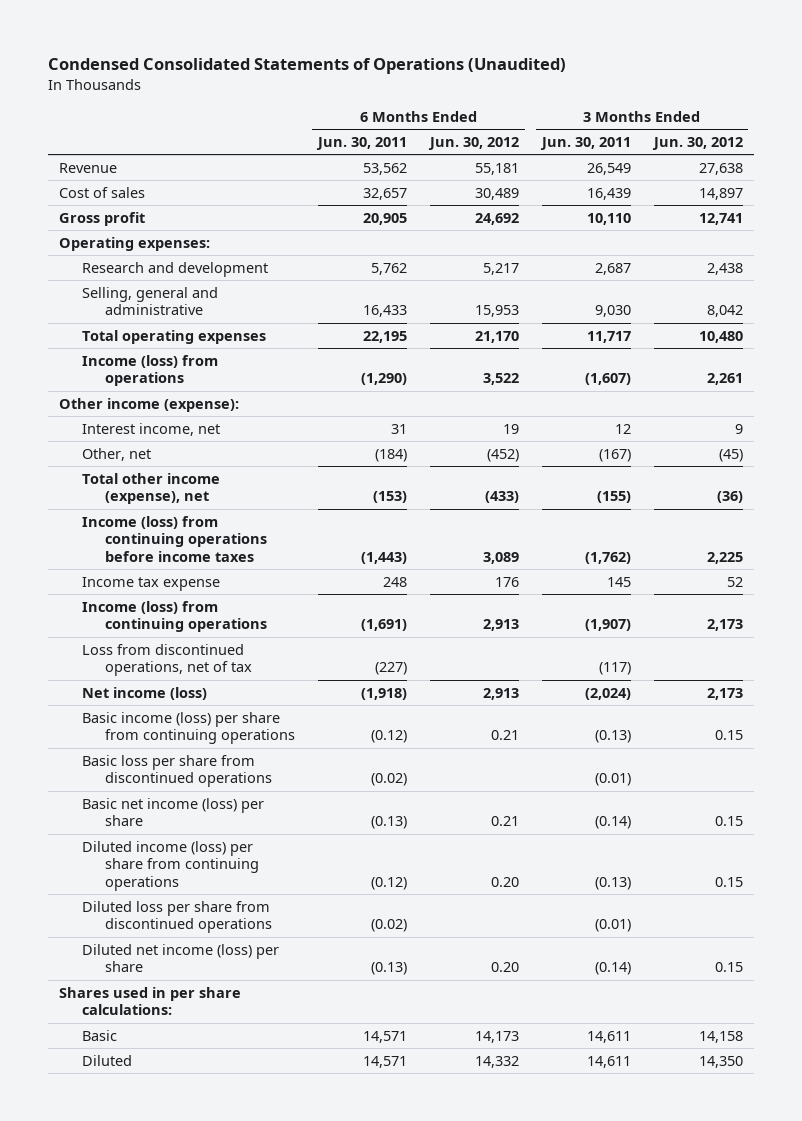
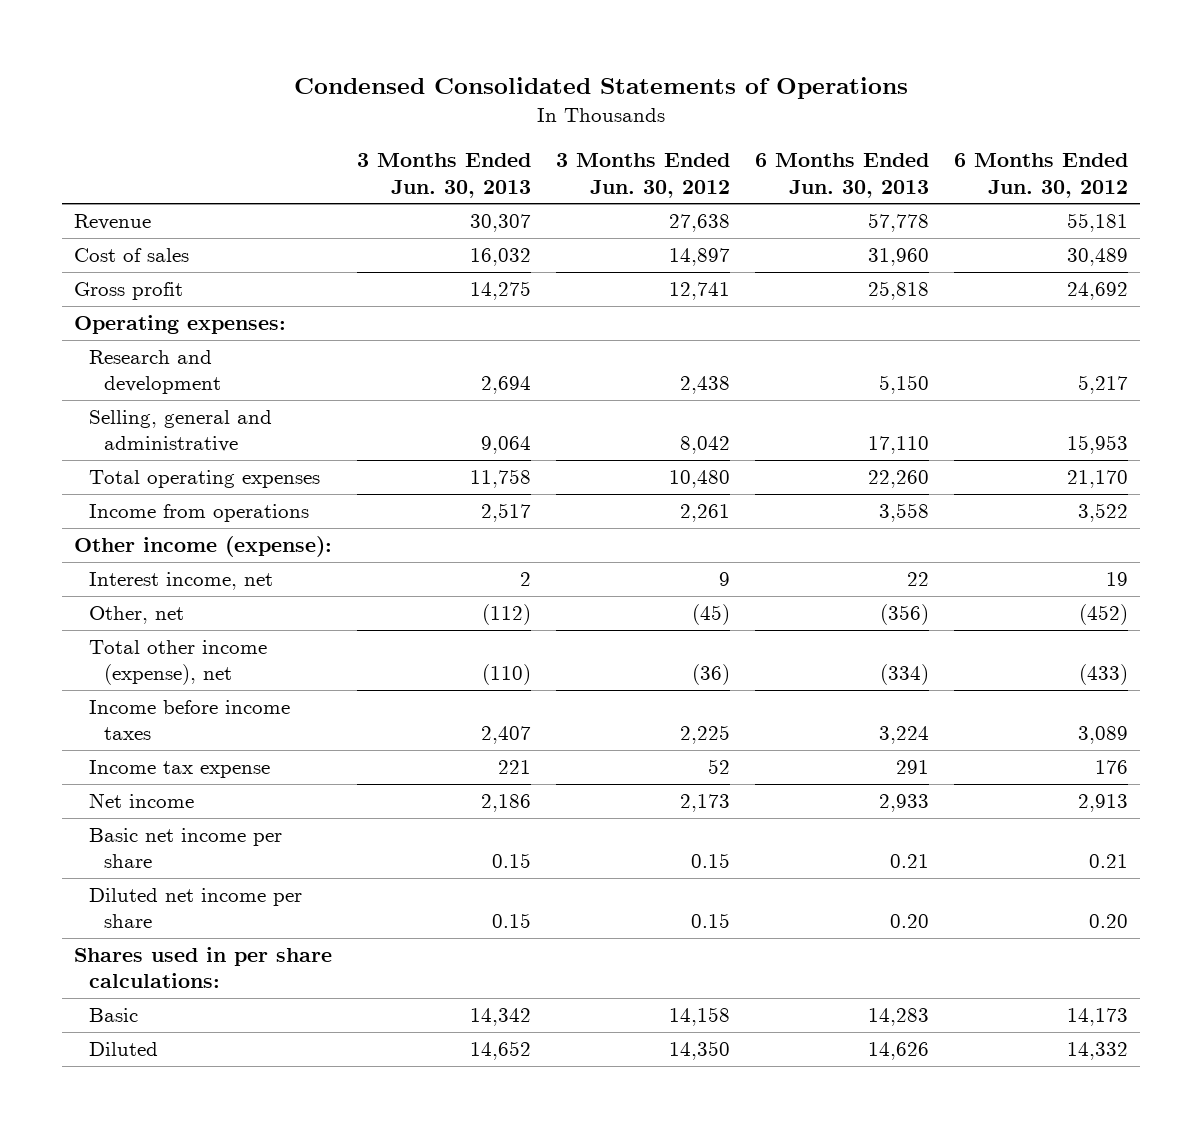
[48,58,567,75] Condensed Consolidated Statements of Operations (Unaudited) -> [294,77,909,100] Condensed Consolidated Statements of Operations
[316,137,408,151] Jun. 30, 2011 -> none
[539,137,631,151] Jun. 30, 2011 -> none
none -> [357,153,532,198] 3 Months Ended Jun. 30, 2013
none -> [754,153,929,198] 6 Months Ended Jun. 30, 2013
[82,354,219,387] Income (loss) from operations -> [89,503,310,522] Income from operations
[82,515,268,563] Income (loss) from continuing operations before income taxes -> [89,699,291,741] Income before income taxes
[82,600,268,633] Income (loss) from continuing operations -> none
[82,643,253,677] Loss from discontinued operations, net of tax -> none
[82,711,296,745] Basic income (loss) per share from continuing operations -> none
[82,754,273,788] Basic loss per share from discontinued operations -> none
[82,840,260,892] Diluted income (loss) per share from continuing operations -> none
[82,900,273,934] Diluted loss per share from discontinued operations -> none
[82,686,208,700] Net income (loss) -> [89,792,195,808] Net income
[82,797,265,827] Basic net income (loss) per share -> [89,827,283,869] Basic net income per share
[82,943,280,973] Diluted net income (loss) per share -> [89,887,303,929] Diluted net income per share

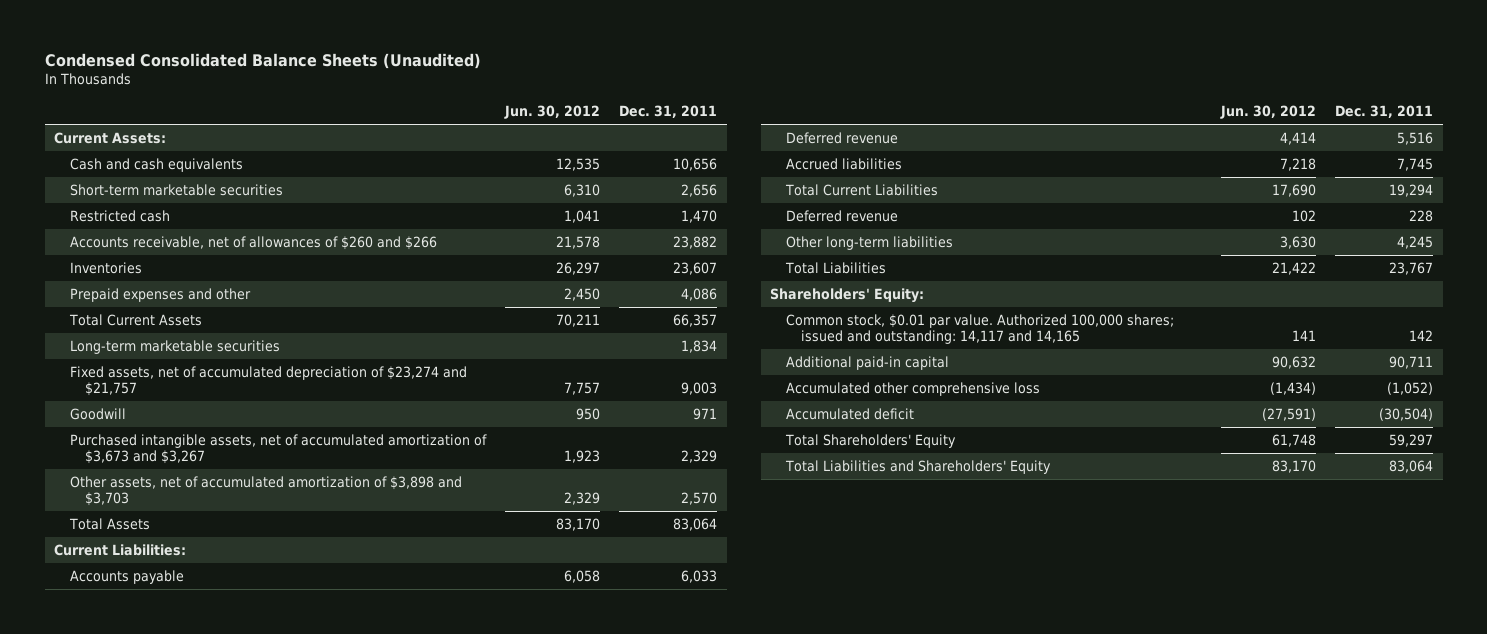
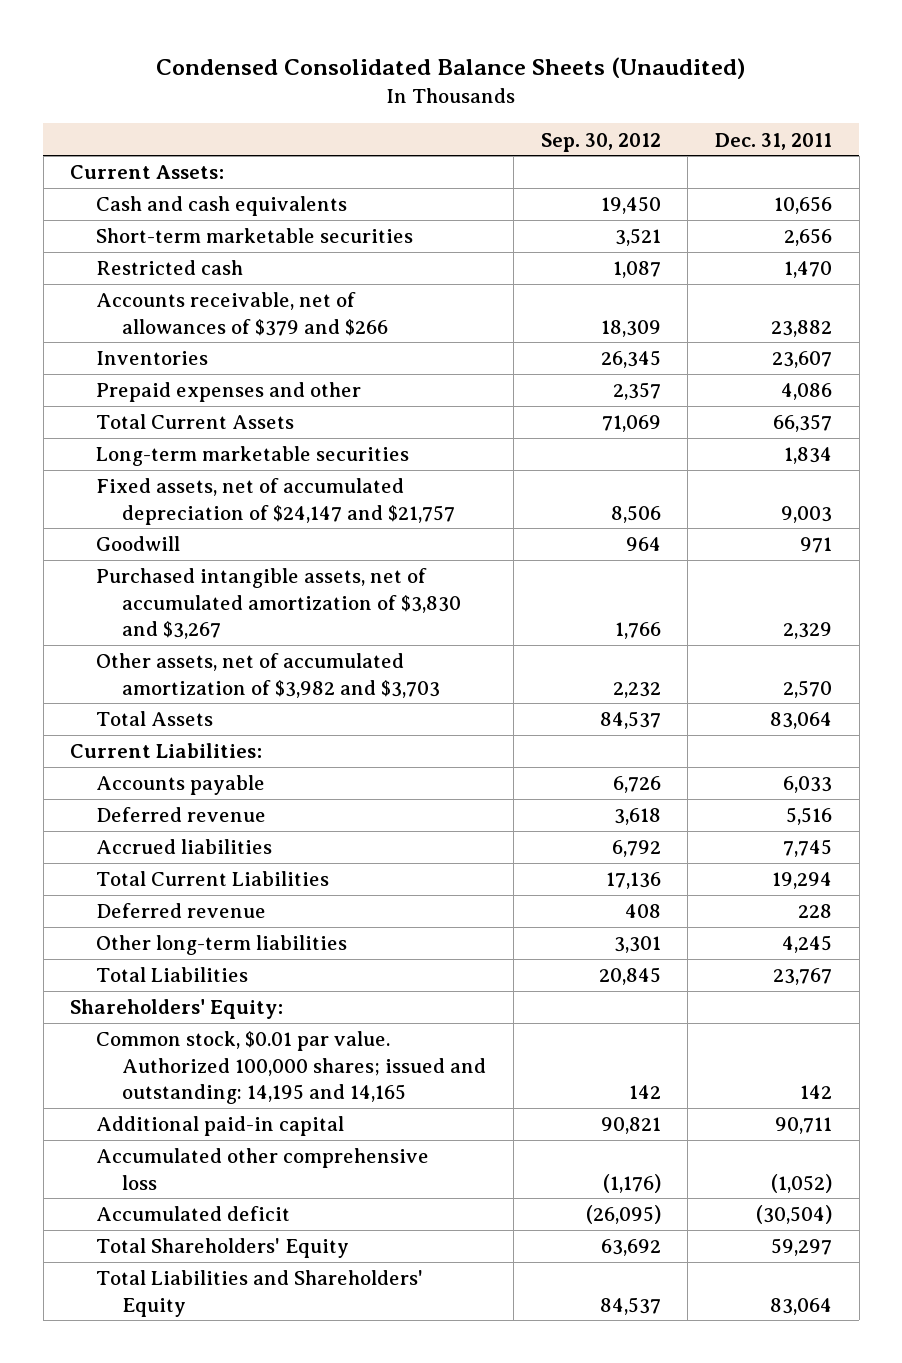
[503,105,600,120] Jun. 30, 2012 -> none
none -> [540,132,661,152] Sep. 30, 2012
[69,235,437,250] Accounts receivable, net of allowances of $260 and $266 -> [96,292,389,336] Accounts receivable, net of allowances of $379 and $266
[69,365,467,396] Fixed assets, net of accumulated depreciation of $23,274 and $21,757 -> [96,478,456,525] Fixed assets, net of accumulated depreciation of $24,147 and $21,757
[69,433,487,464] Purchased intangible assets, net of accumulated amortization of $3,673 and $3,267 -> [96,568,462,639] Purchased intangible assets, net of accumulated amortization of $3,830 and $3,267
[69,475,462,506] Other assets, net of accumulated amortization of $3,898 and $3,703 -> [96,653,441,698] Other assets, net of accumulated amortization of $3,982 and $3,703
[785,313,1174,344] Common stock, $0.01 par value. Authorized 100,000 shares; issued and outstanding: 14,117 and 14,165 -> [96,1031,487,1104] Common stock, $0.01 par value. Authorized 100,000 shares; issued and outstanding: 14,195 and 14,165

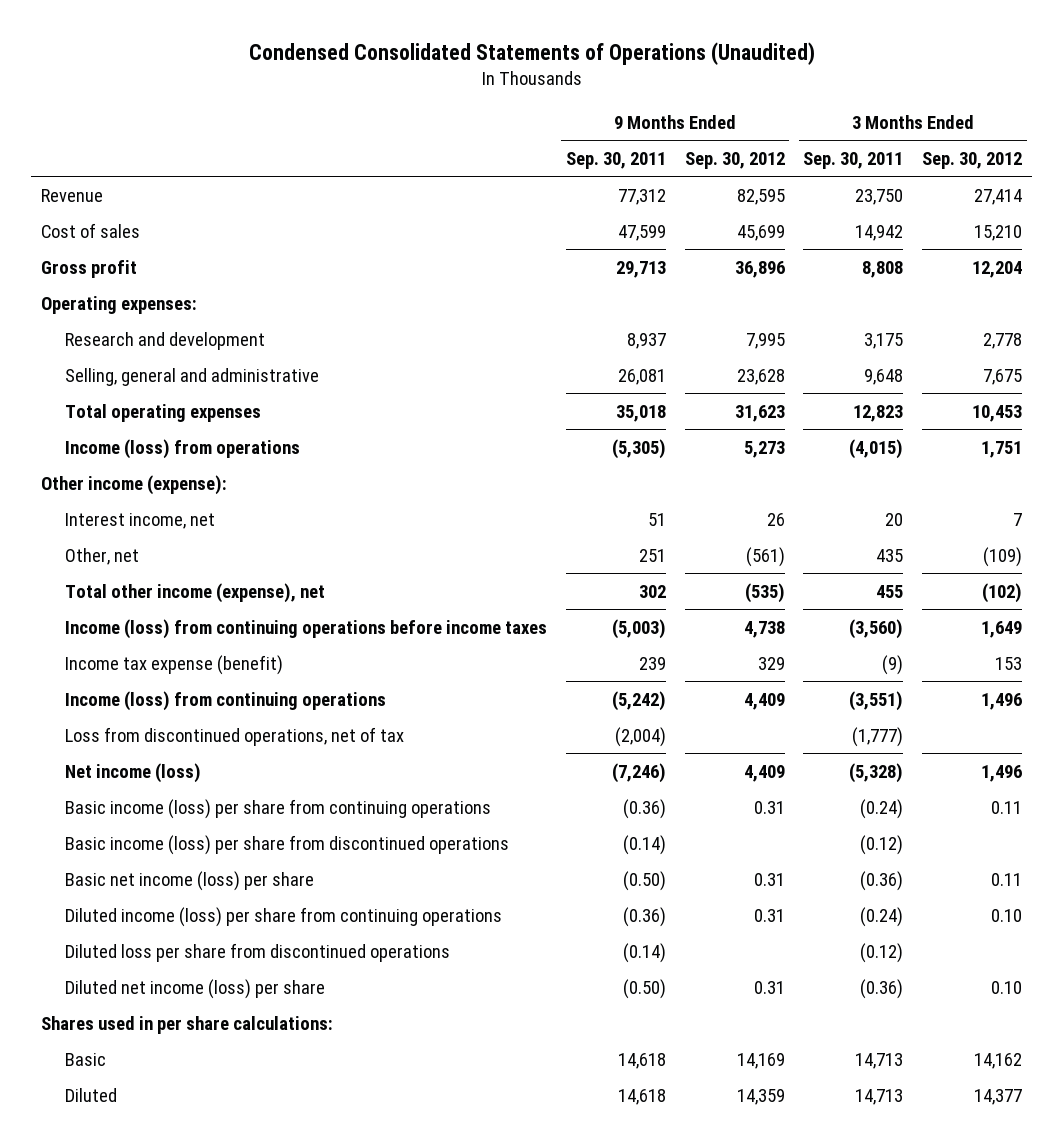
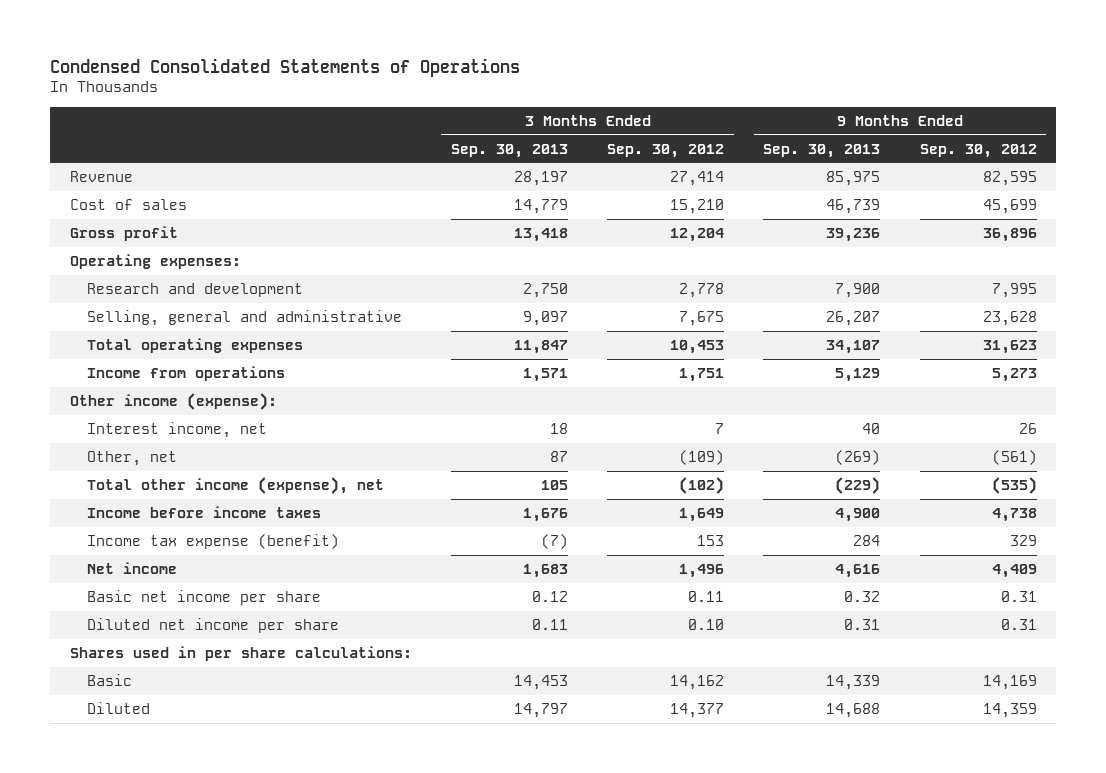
[248,42,815,66] Condensed Consolidated Statements of Operations (Unaudited) -> [50,57,521,77] Condensed Consolidated Statements of Operations
[565,151,666,169] Sep. 30, 2011 -> none
[803,151,904,169] Sep. 30, 2011 -> none
none -> [450,143,568,158] Sep. 30, 2013
none -> [763,143,881,158] Sep. 30, 2013
[64,438,300,459] Income (loss) from operations -> [86,365,285,381] Income from operations
[64,618,547,639] Income (loss) from continuing operations before income taxes -> [86,505,321,518] Income before income taxes
[64,690,386,711] Income (loss) from continuing operations -> none
[64,726,404,746] Loss from discontinued operations, net of tax -> none
[64,798,491,819] Basic income (loss) per share from continuing operations -> none
[64,834,509,855] Basic income (loss) per share from discontinued operations -> none
[64,906,502,927] Diluted income (loss) per share from continuing operations -> none
[64,942,450,962] Diluted loss per share from discontinued operations -> none
[64,762,201,783] Net income (loss) -> [86,561,177,574] Net income
[64,870,314,891] Basic net income (loss) per share -> [86,589,321,605] Basic net income per share
[64,978,325,999] Diluted net income (loss) per share -> [86,617,339,633] Diluted net income per share

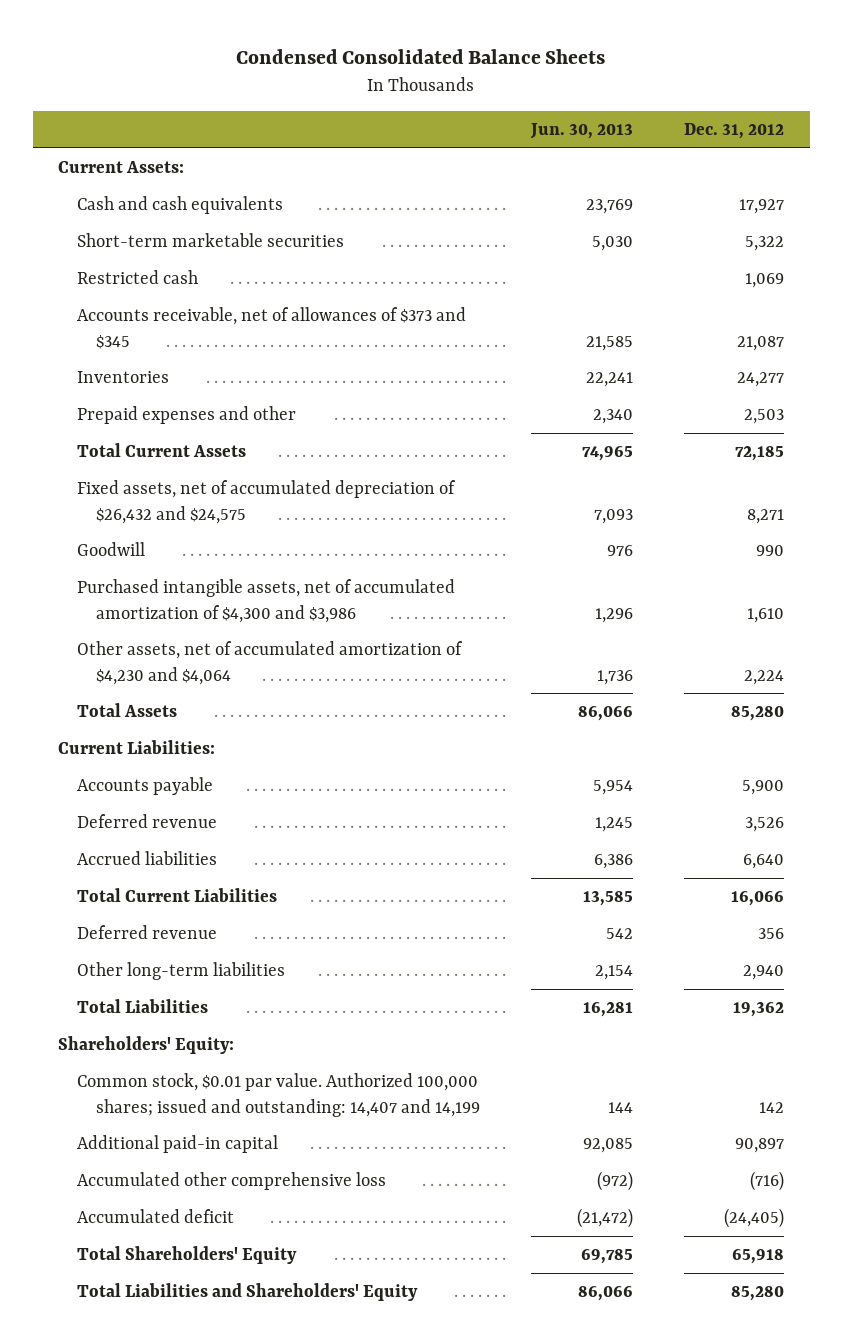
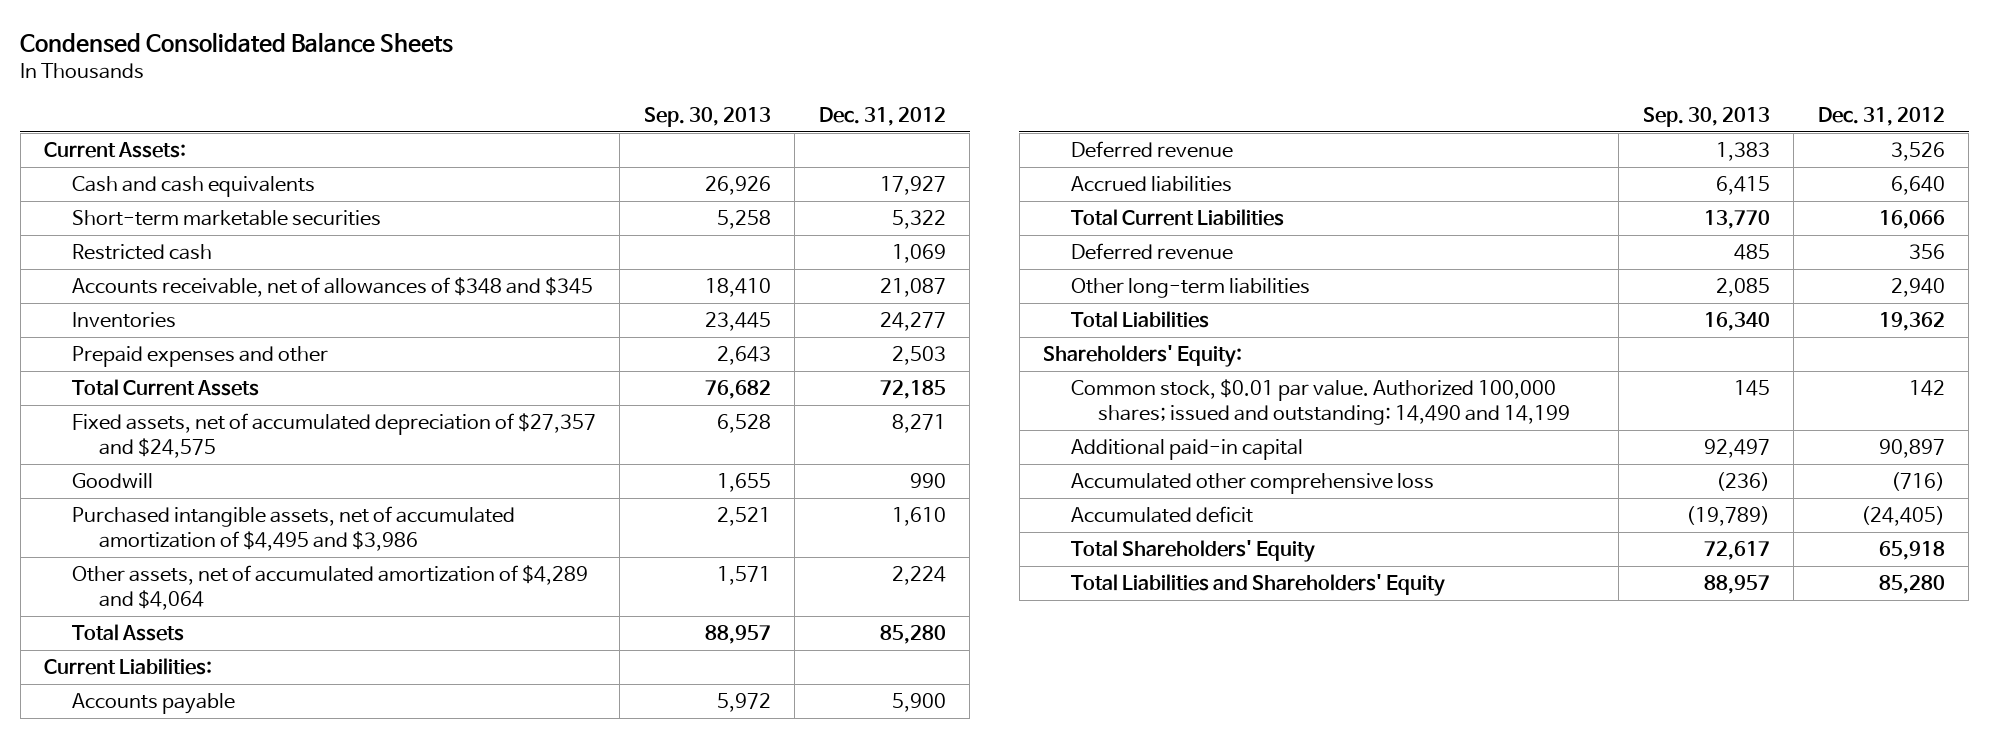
[530,123,634,140] Jun. 30, 2013 -> none
none -> [643,106,771,127] Sep. 30, 2013
[77,307,467,349] Accounts receivable, net of allowances of $373 and $345 -> [71,277,593,298] Accounts receivable, net of allowances of $348 and $345
[77,480,457,524] Fixed assets, net of accumulated depreciation of $26,432 and $24,575 -> [71,413,596,459] Fixed assets, net of accumulated depreciation of $27,357 and $24,575
[77,579,456,623] Purchased intangible assets, net of accumulated amortization of $4,300 and $3,986 -> [71,506,515,552] Purchased intangible assets, net of accumulated amortization of $4,495 and $3,986
[77,641,464,685] Other assets, net of accumulated amortization of $4,230 and $4,064 -> [71,565,588,611] Other assets, net of accumulated amortization of $4,289 and $4,064
[77,1073,481,1117] Common stock, $0.01 par value. Authorized 100,000 shares; issued and outstanding: 14,407 and 14,199 -> [1070,379,1571,426] Common stock, $0.01 par value. Authorized 100,000 shares; issued and outstanding: 14,490 and 14,199

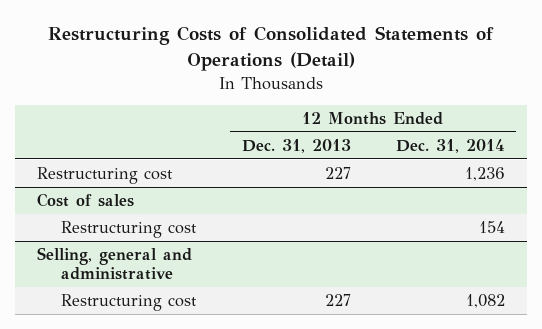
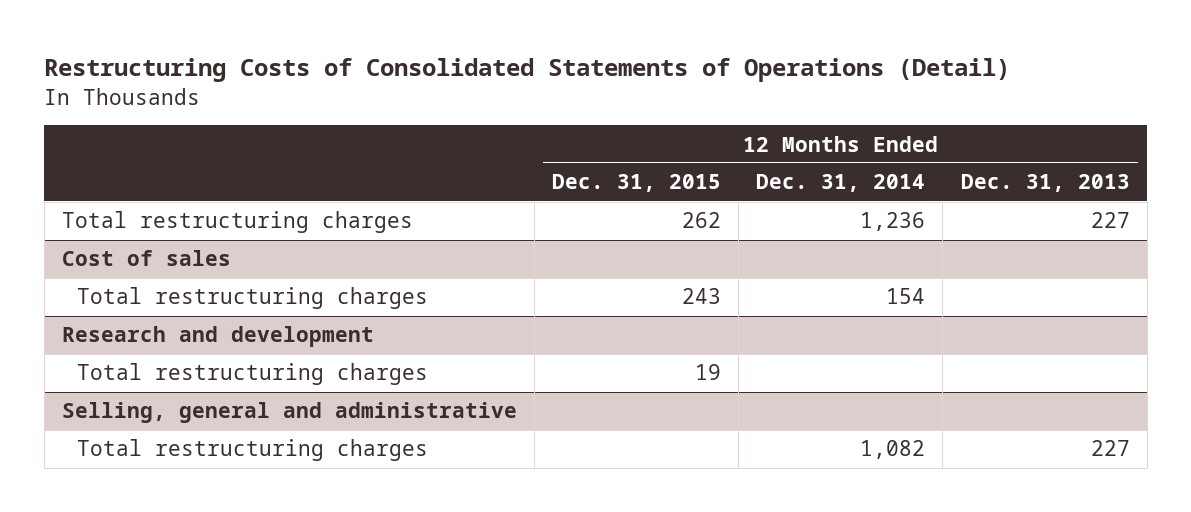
none -> [552,174,722,193] Dec. 31, 2015
[37,167,174,185] Restructuring cost -> [61,211,413,234] Total restructuring charges
[61,221,198,239] Restructuring cost -> [76,287,428,310] Total restructuring charges
none -> [61,326,374,348] Research and development
none -> [76,363,428,386] Total restructuring charges
[61,294,198,312] Restructuring cost -> [76,439,428,462] Total restructuring charges

